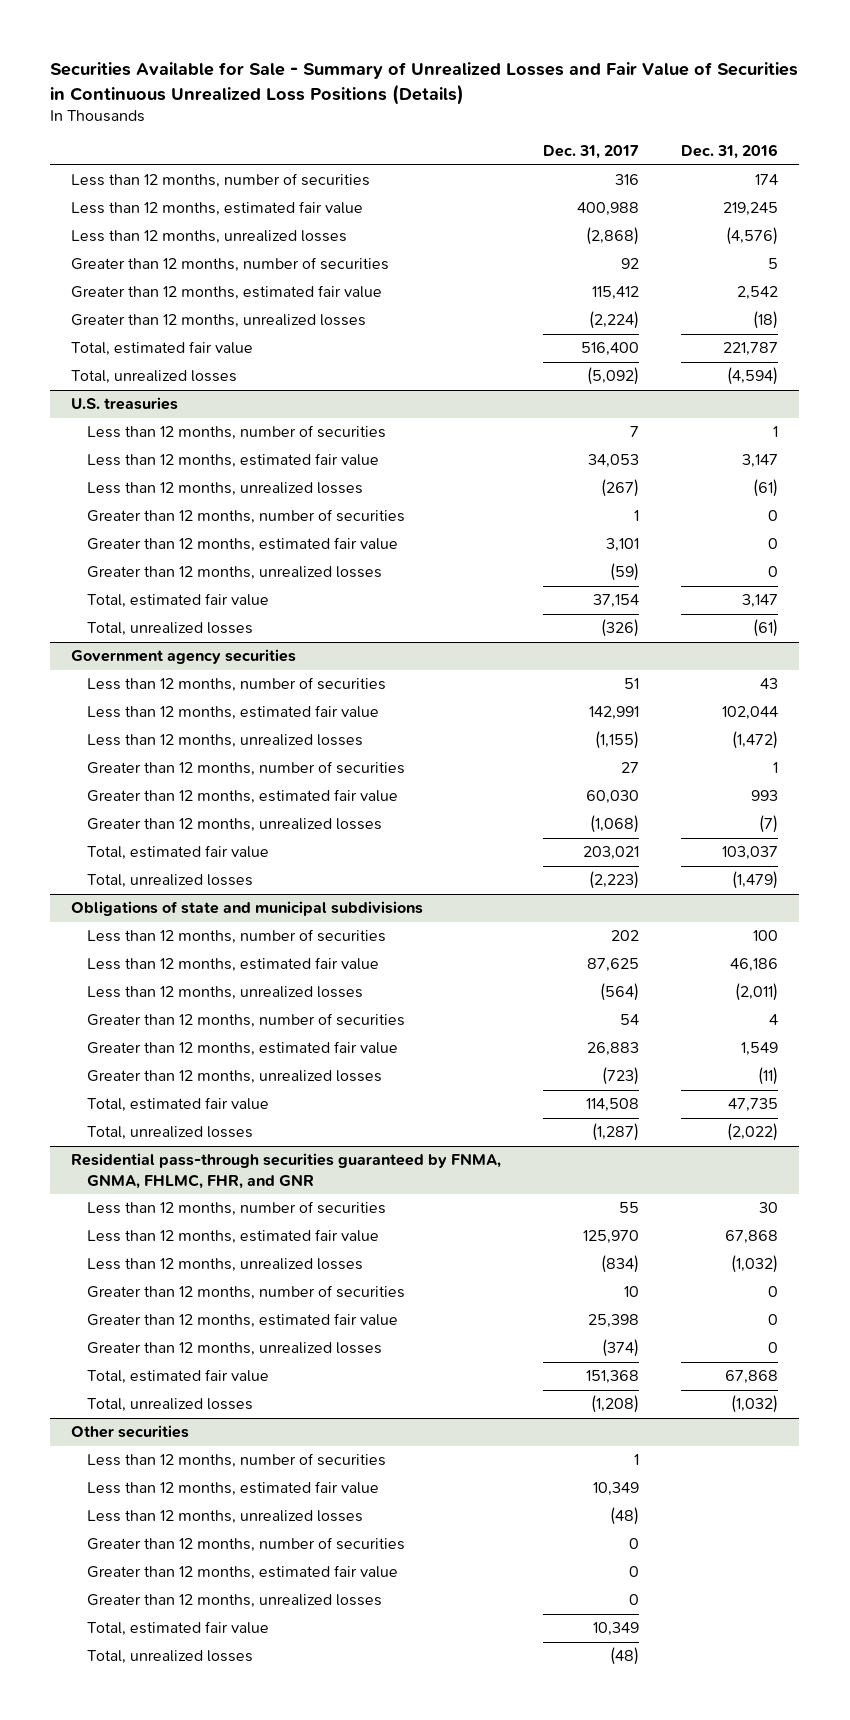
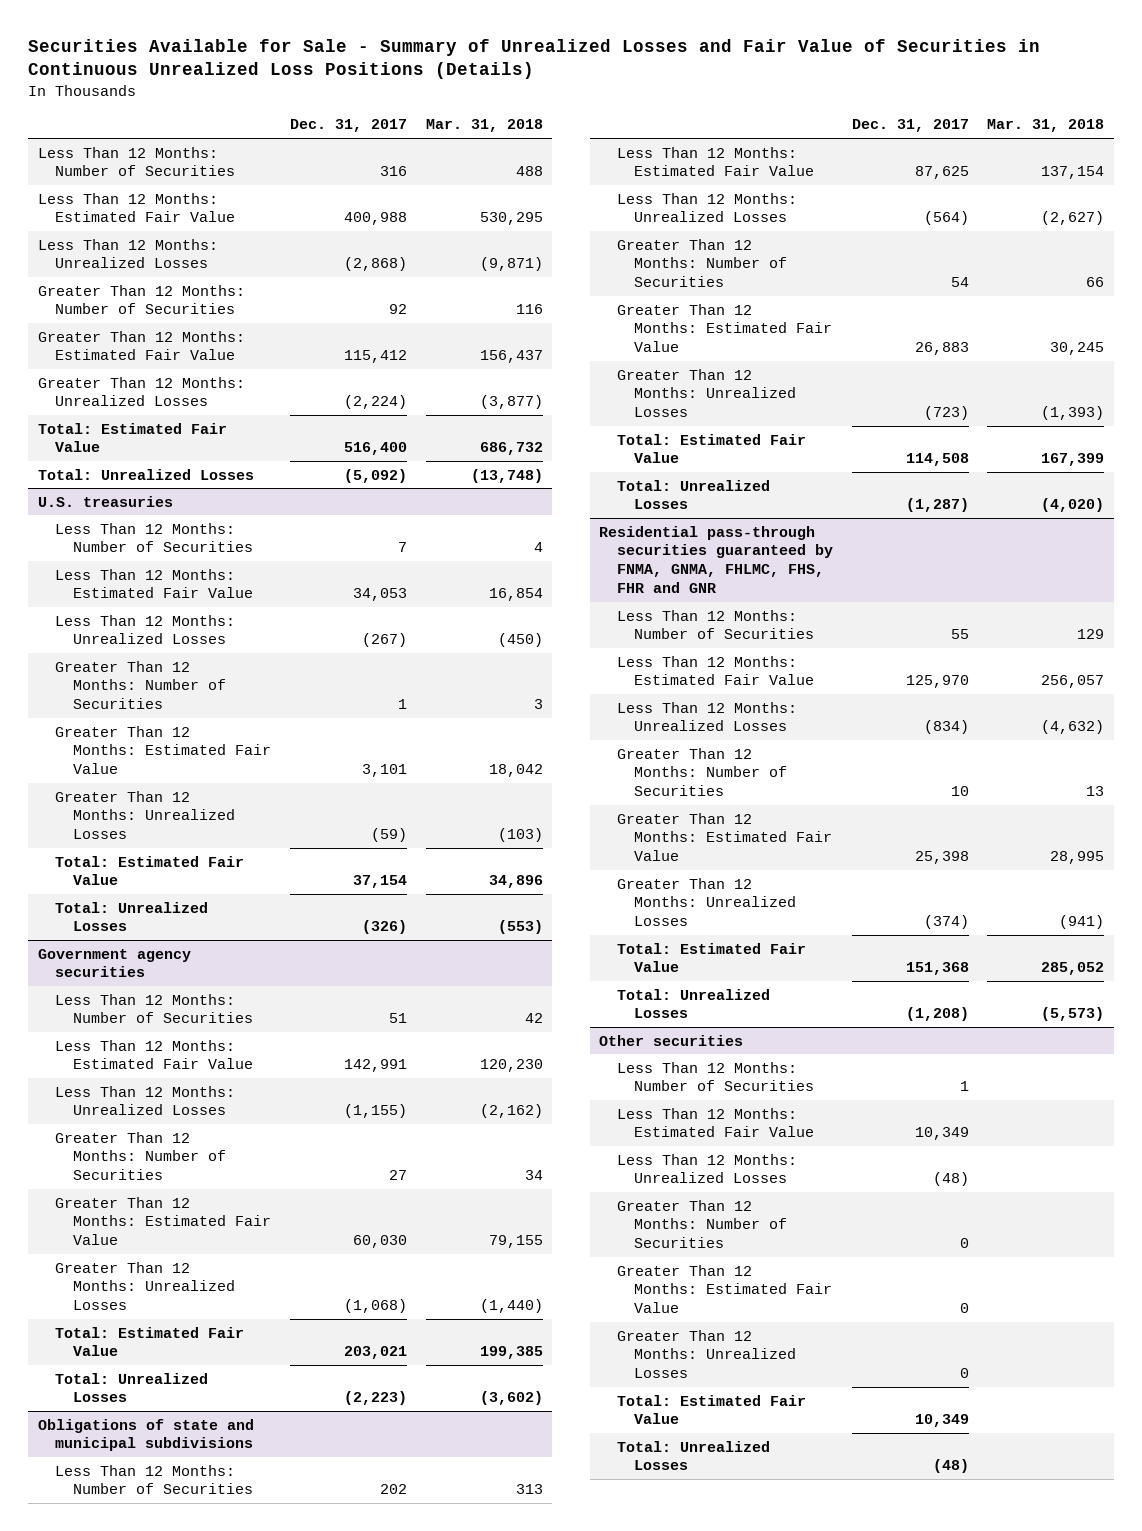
[681,144,779,160] Dec. 31, 2016 -> none
none -> [425,119,543,133] Mar. 31, 2018
[71,173,371,189] Less than 12 months, number of securities -> [37,146,236,177] Less Than 12 Months: Number of Securities
[71,201,364,217] Less than 12 months, estimated fair value -> [37,192,236,223] Less Than 12 Months: Estimated Fair Value
[71,230,348,245] Less than 12 months, unrealized losses -> [37,238,218,269] Less Than 12 Months: Unrealized Losses
[71,257,390,273] Greater than 12 months, number of securities -> [37,284,245,315] Greater Than 12 Months: Number of Securities
[71,285,383,301] Greater than 12 months, estimated fair value -> [37,330,245,361] Greater Than 12 Months: Estimated Fair Value
[71,314,367,329] Greater than 12 months, unrealized losses -> [37,376,245,407] Greater Than 12 Months: Unrealized Losses
[71,341,254,357] Total, estimated fair value -> [37,422,227,453] Total: Estimated Fair Value
[71,370,238,385] Total, unrealized losses -> [37,468,254,480] Total: Unrealized Losses
[86,425,386,441] Less than 12 months, number of securities -> [55,522,253,553] Less Than 12 Months: Number of Securities
[86,453,379,469] Less than 12 months, estimated fair value -> [55,568,253,599] Less Than 12 Months: Estimated Fair Value
[86,482,363,497] Less than 12 months, unrealized losses -> [55,614,236,645] Less Than 12 Months: Unrealized Losses
[86,509,405,525] Greater than 12 months, number of securities -> [55,660,226,710] Greater Than 12 Months: Number of Securities
[86,537,398,553] Greater than 12 months, estimated fair value -> [55,725,271,775] Greater Than 12 Months: Estimated Fair Value
[86,566,382,581] Greater than 12 months, unrealized losses -> [55,790,235,840] Greater Than 12 Months: Unrealized Losses
[86,593,269,609] Total, estimated fair value -> [55,855,245,886] Total: Estimated Fair Value
[86,622,253,637] Total, unrealized losses -> [55,901,209,932] Total: Unrealized Losses
[86,677,386,693] Less than 12 months, number of securities -> [55,993,253,1024] Less Than 12 Months: Number of Securities
[86,705,379,721] Less than 12 months, estimated fair value -> [55,1039,253,1070] Less Than 12 Months: Estimated Fair Value
[86,734,363,749] Less than 12 months, unrealized losses -> [55,1085,236,1116] Less Than 12 Months: Unrealized Losses
[86,761,405,777] Greater than 12 months, number of securities -> [55,1131,226,1181] Greater Than 12 Months: Number of Securities
[86,789,398,805] Greater than 12 months, estimated fair value -> [55,1196,271,1246] Greater Than 12 Months: Estimated Fair Value
[86,818,382,833] Greater than 12 months, unrealized losses -> [55,1261,235,1311] Greater Than 12 Months: Unrealized Losses
[86,845,269,861] Total, estimated fair value -> [55,1326,245,1357] Total: Estimated Fair Value
[86,874,253,889] Total, unrealized losses -> [55,1372,209,1403] Total: Unrealized Losses
[86,929,386,945] Less than 12 months, number of securities -> [55,1464,253,1495] Less Than 12 Months: Number of Securities
[86,957,379,973] Less than 12 months, estimated fair value -> [616,146,815,177] Less Than 12 Months: Estimated Fair Value
[86,986,363,1001] Less than 12 months, unrealized losses -> [616,192,797,223] Less Than 12 Months: Unrealized Losses
[86,1013,405,1029] Greater than 12 months, number of securities -> [616,238,788,288] Greater Than 12 Months: Number of Securities
[86,1041,398,1057] Greater than 12 months, estimated fair value -> [616,303,833,353] Greater Than 12 Months: Estimated Fair Value
[86,1070,382,1085] Greater than 12 months, unrealized losses -> [616,368,797,418] Greater Than 12 Months: Unrealized Losses
[86,1097,269,1113] Total, estimated fair value -> [616,433,806,464] Total: Estimated Fair Value
[86,1126,253,1141] Total, unrealized losses -> [616,479,770,510] Total: Unrealized Losses
[71,1153,502,1189] Residential pass-through securities guaranteed by FNMA, GNMA, FHLMC, FHR, and GNR -> [599,525,833,593] Residential pass-through securities guaranteed by FNMA, GNMA, FHLMC, FHS, FHR and GNR
[86,1201,386,1217] Less than 12 months, number of securities -> [616,609,815,640] Less Than 12 Months: Number of Securities
[86,1229,379,1245] Less than 12 months, estimated fair value -> [616,655,815,686] Less Than 12 Months: Estimated Fair Value
[86,1258,363,1273] Less than 12 months, unrealized losses -> [616,701,797,732] Less Than 12 Months: Unrealized Losses
[86,1285,405,1301] Greater than 12 months, number of securities -> [616,747,788,797] Greater Than 12 Months: Number of Securities
[86,1313,398,1329] Greater than 12 months, estimated fair value -> [616,812,833,862] Greater Than 12 Months: Estimated Fair Value
[86,1342,382,1357] Greater than 12 months, unrealized losses -> [616,877,797,927] Greater Than 12 Months: Unrealized Losses
[86,1369,269,1385] Total, estimated fair value -> [616,942,806,973] Total: Estimated Fair Value
[86,1398,253,1413] Total, unrealized losses -> [616,988,770,1019] Total: Unrealized Losses
[86,1453,386,1469] Less than 12 months, number of securities -> [616,1061,815,1092] Less Than 12 Months: Number of Securities
[86,1481,379,1497] Less than 12 months, estimated fair value -> [616,1107,815,1138] Less Than 12 Months: Estimated Fair Value
[86,1510,363,1525] Less than 12 months, unrealized losses -> [616,1153,797,1184] Less Than 12 Months: Unrealized Losses
[86,1537,405,1553] Greater than 12 months, number of securities -> [616,1199,788,1249] Greater Than 12 Months: Number of Securities
[86,1565,398,1581] Greater than 12 months, estimated fair value -> [616,1264,833,1314] Greater Than 12 Months: Estimated Fair Value
[86,1594,382,1609] Greater than 12 months, unrealized losses -> [616,1329,797,1379] Greater Than 12 Months: Unrealized Losses
[86,1621,269,1637] Total, estimated fair value -> [616,1394,806,1425] Total: Estimated Fair Value
[86,1650,253,1665] Total, unrealized losses -> [616,1440,770,1471] Total: Unrealized Losses

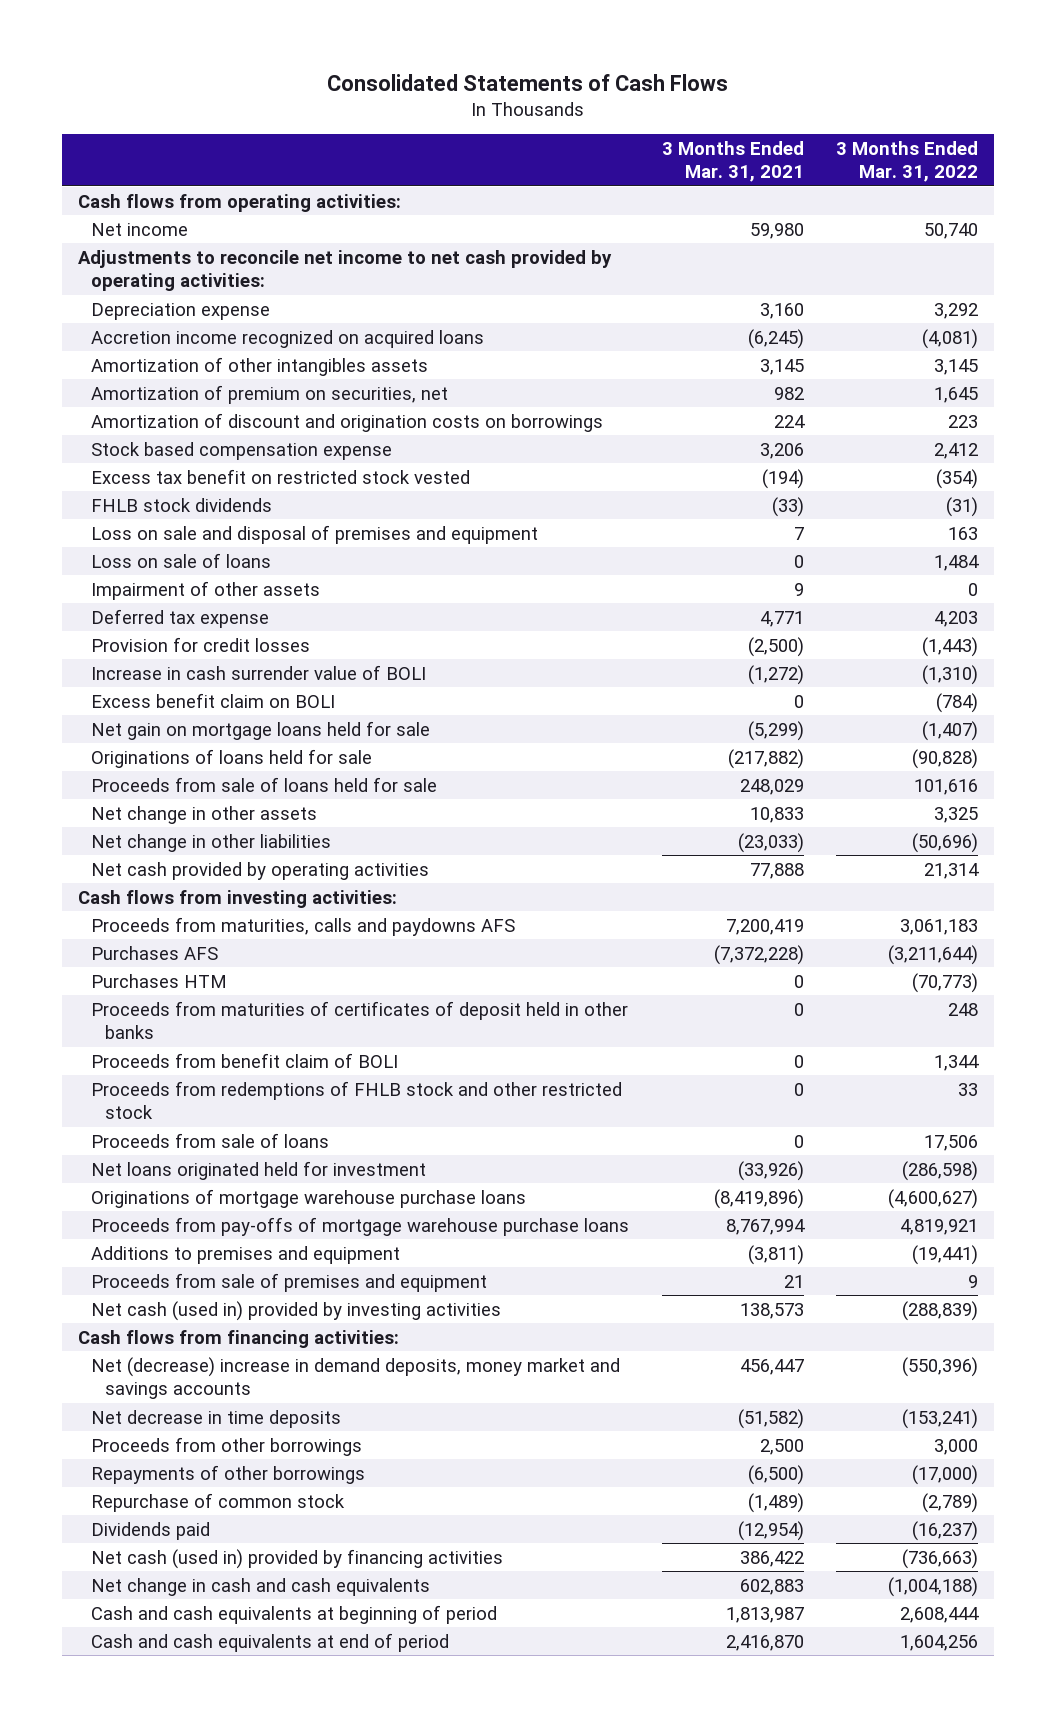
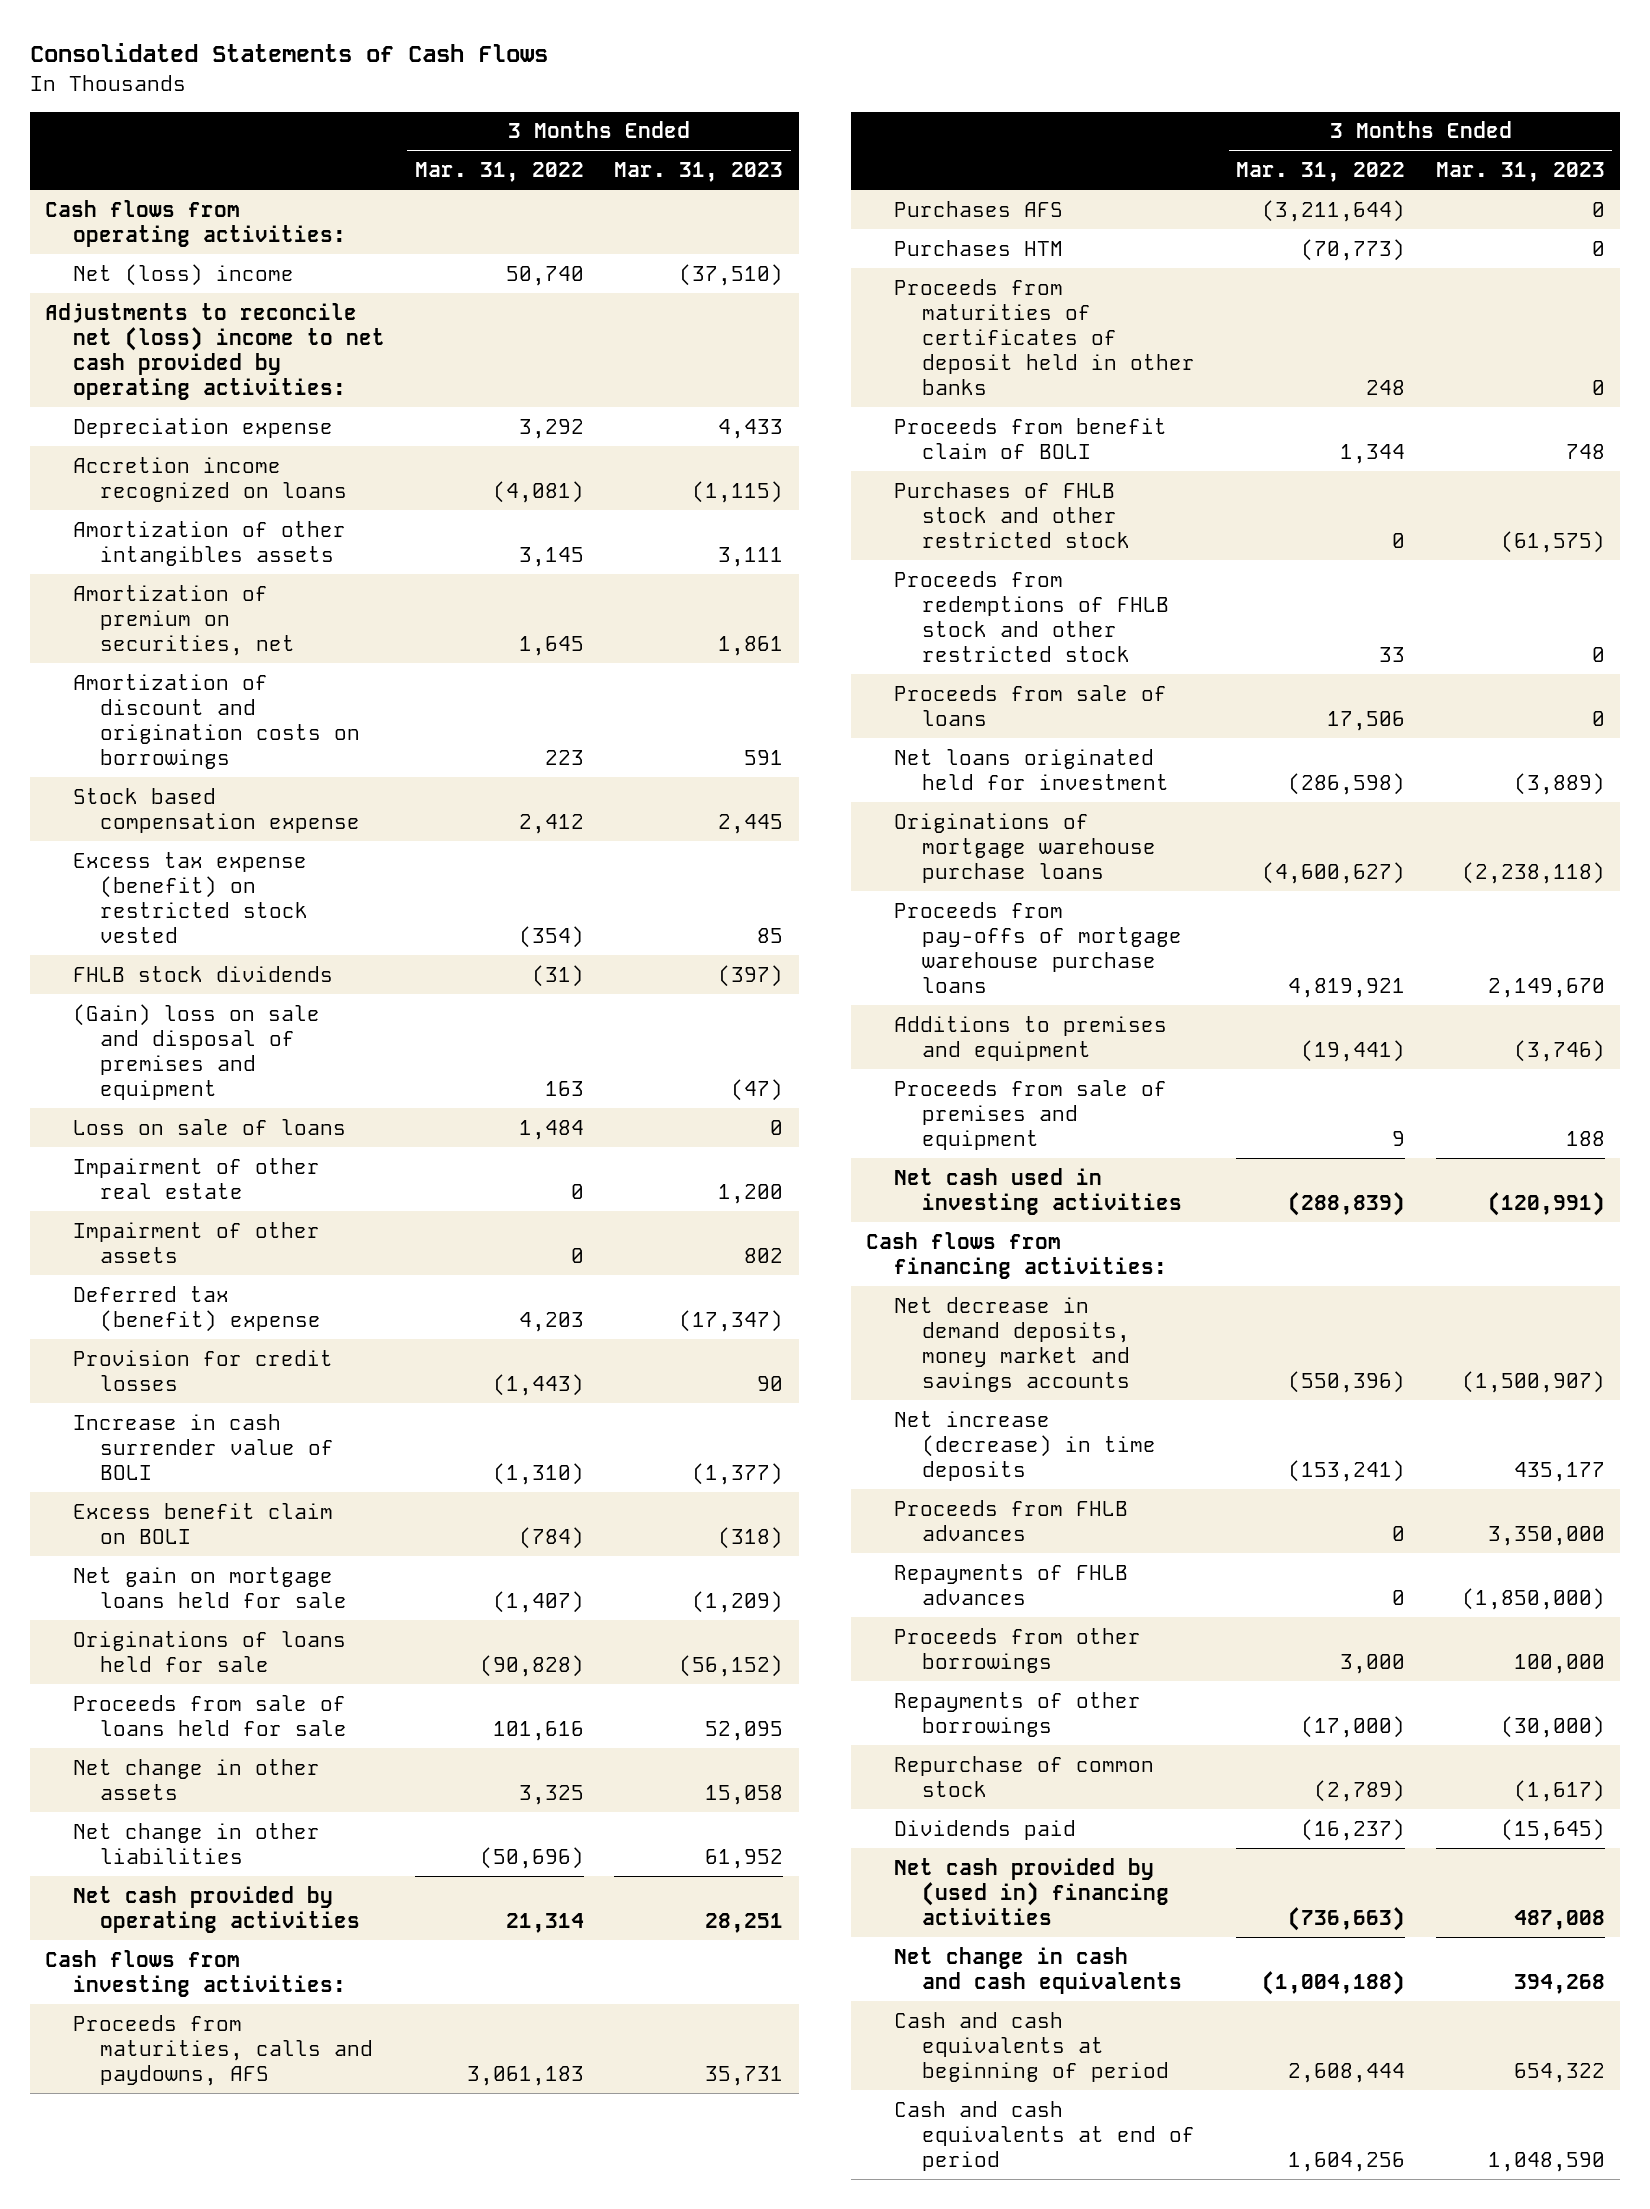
[661,141,804,183] 3 Months Ended Mar. 31, 2021 -> none
none -> [614,162,784,183] Mar. 31, 2023
[91,222,189,236] Net income -> [72,263,294,286] Net (loss) income
[77,249,612,292] Adjustments to reconcile net income to net cash provided by operating activities: -> [44,302,385,401] Adjustments to reconcile net (loss) income to net cash provided by operating activities:
[91,329,485,348] Accretion income recognized on acquired loans -> [72,456,348,502] Accretion income recognized on loans
[91,468,471,484] Excess tax benefit on restricted stock vested -> [72,851,309,944] Excess tax expense (benefit) on restricted stock vested
[91,524,539,544] Loss on sale and disposal of premises and equipment -> [72,1003,320,1101] (Gain) loss on sale and disposal of premises and equipment
none -> [72,1157,320,1199] Impairment of other real estate
[91,608,270,628] Deferred tax expense -> [72,1285,322,1332] Deferred tax (benefit) expense
[91,916,516,936] Proceeds from maturities, calls and paydowns AFS -> [72,2014,374,2086] Proceeds from maturities, calls and paydowns, AFS
none -> [894,481,1130,548] Purchases of FHLB stock and other restricted stock
[91,1300,502,1321] Net cash (used in) provided by investing activities -> [894,1167,1182,1215] Net cash used in investing activities
[91,1356,621,1400] Net (decrease) increase in demand deposits, money market and savings accounts -> [894,1296,1130,1393] Net decrease in demand deposits, money market and savings accounts
[91,1409,342,1428] Net decrease in time deposits -> [894,1410,1156,1481] Net increase (decrease) in time deposits
none -> [894,1499,1129,1541] Proceeds from FHLB advances
none -> [894,1563,1129,1605] Repayments of FHLB advances
[91,1548,504,1569] Net cash (used in) provided by financing activities -> [894,1857,1169,1925] Net cash provided by (used in) financing activities

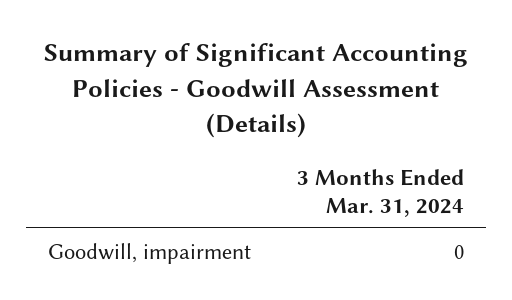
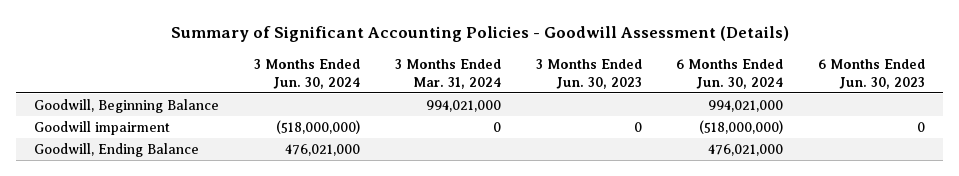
none -> [253,58,360,89] 3 Months Ended Jun. 30, 2024
none -> [535,58,642,89] 3 Months Ended Jun. 30, 2023
none -> [676,58,784,89] 6 Months Ended Jun. 30, 2024
none -> [818,58,926,89] 6 Months Ended Jun. 30, 2023
none -> [33,98,219,113] Goodwill, Beginning Balance
[48,242,253,264] Goodwill, impairment -> [33,120,170,135] Goodwill impairment
none -> [33,142,199,157] Goodwill, Ending Balance

